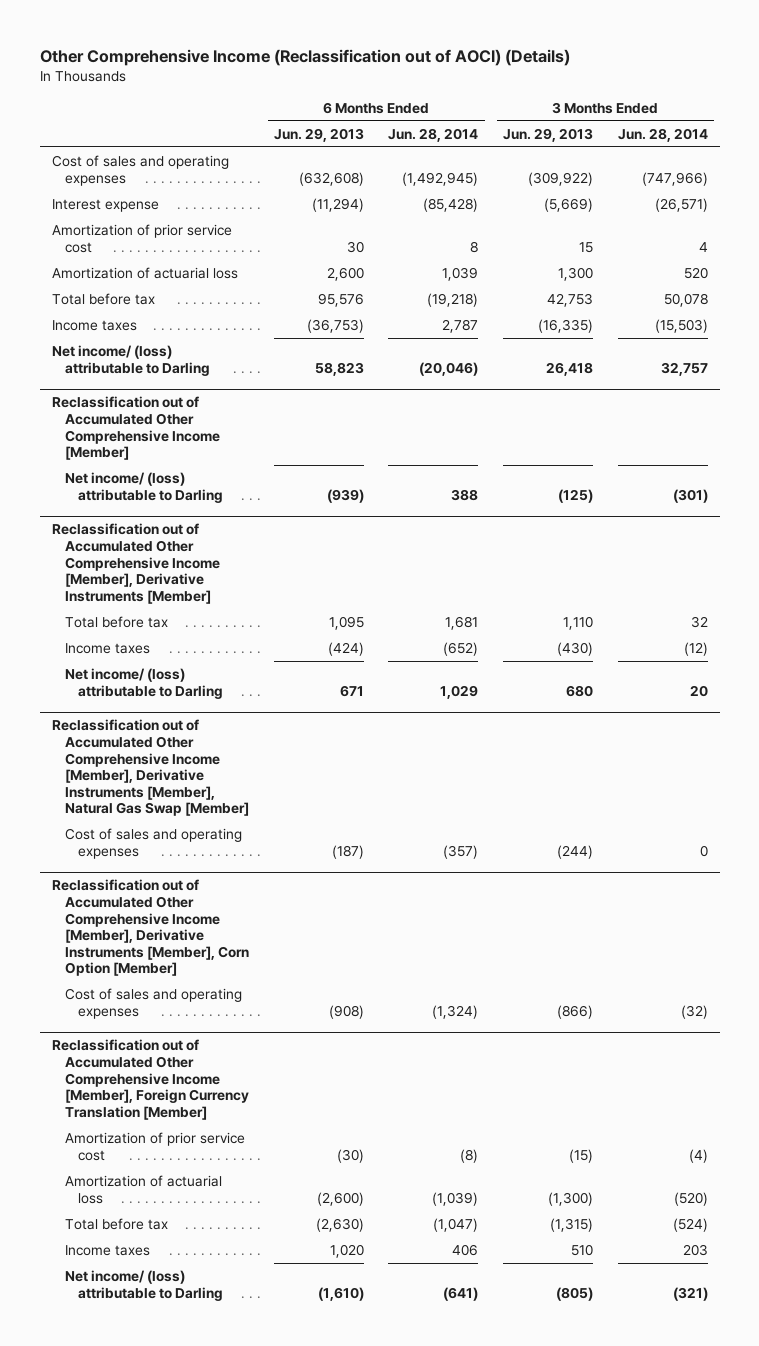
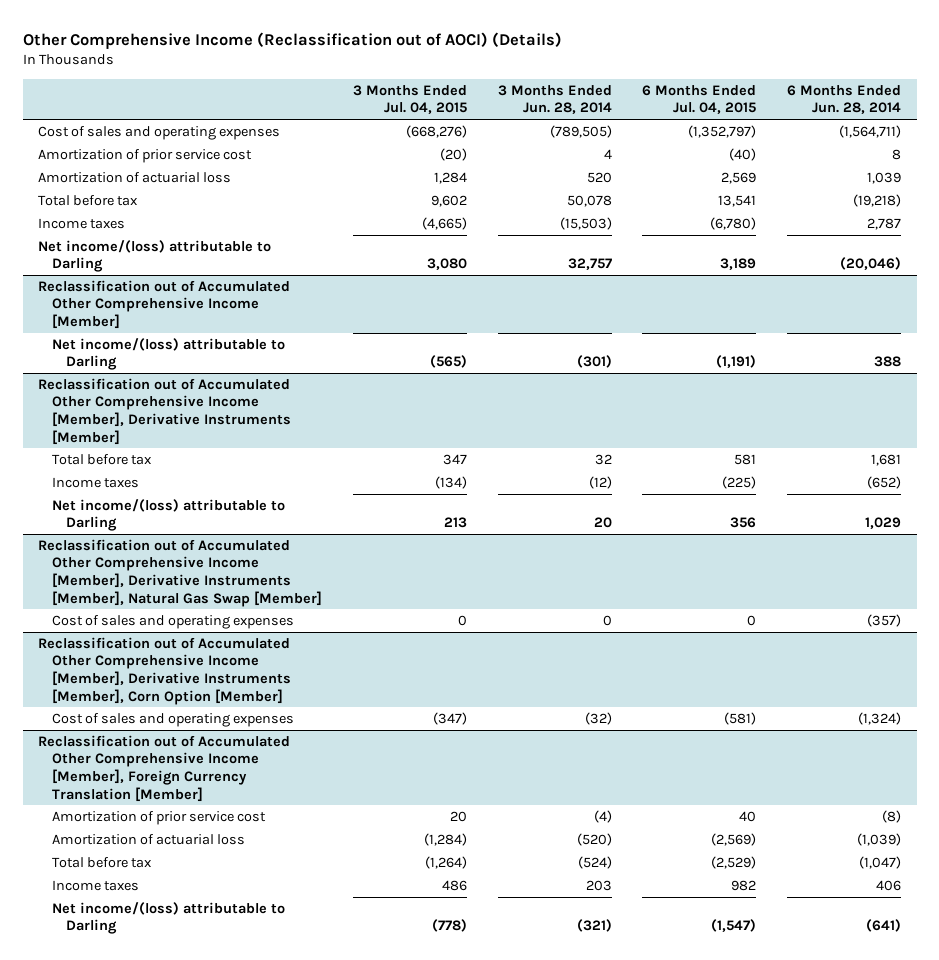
[273,127,364,142] Jun. 29, 2013 -> none
[503,127,594,142] Jun. 29, 2013 -> none
none -> [352,84,467,115] 3 Months Ended Jul. 04, 2015
none -> [642,84,757,115] 6 Months Ended Jul. 04, 2015
[51,198,159,212] Interest expense -> none
[402,171,479,186] (1,492,945) -> [839,124,902,138] (1,564,711)
[641,171,708,186] (747,966) -> [549,124,612,138] (789,505)
[51,344,211,376] Net income/ (loss) attributable to Darling -> [38,239,272,273] Net income/(loss) attributable to Darling
[65,471,224,503] Net income/ (loss) attributable to Darling -> [52,337,286,371] Net income/(loss) attributable to Darling
[65,667,224,699] Net income/ (loss) attributable to Darling -> [52,498,286,532] Net income/(loss) attributable to Darling
[65,1269,224,1301] Net income/ (loss) attributable to Darling -> [52,901,286,935] Net income/(loss) attributable to Darling

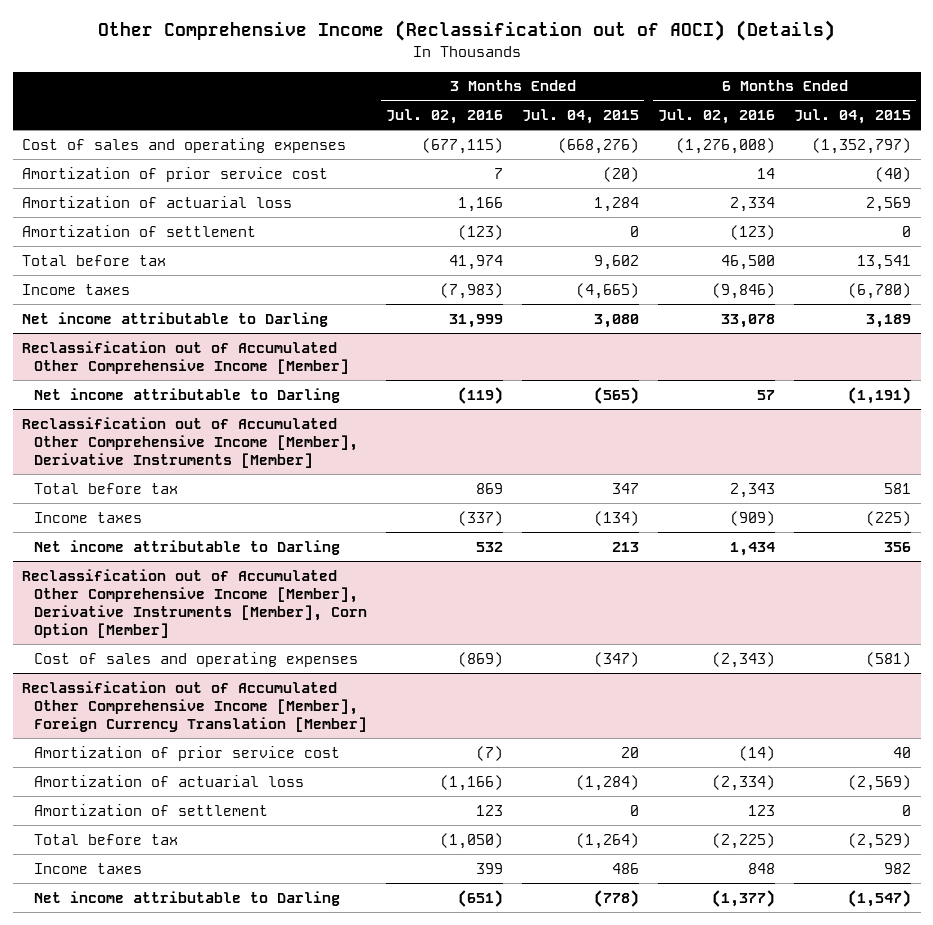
[497,84,612,115] 3 Months Ended Jun. 28, 2014 -> none
[787,84,902,115] 6 Months Ended Jun. 28, 2014 -> none
none -> [386,109,504,125] Jul. 02, 2016
none -> [658,109,776,125] Jul. 02, 2016
none -> [22,224,257,237] Amortization of settlement
[38,239,272,273] Net income/(loss) attributable to Darling -> [22,311,329,327] Net income attributable to Darling
[52,337,286,371] Net income/(loss) attributable to Darling -> [34,387,341,403] Net income attributable to Darling
[38,538,323,607] Reclassification out of Accumulated Other Comprehensive Income [Member], Derivative Instruments [Member], Natural Gas Swap [Member] -> none
[52,614,295,629] Cost of sales and operating expenses -> none
[52,498,286,532] Net income/(loss) attributable to Darling -> [34,539,341,555] Net income attributable to Darling
none -> [34,803,269,816] Amortization of settlement
[52,901,286,935] Net income/(loss) attributable to Darling -> [34,890,341,906] Net income attributable to Darling

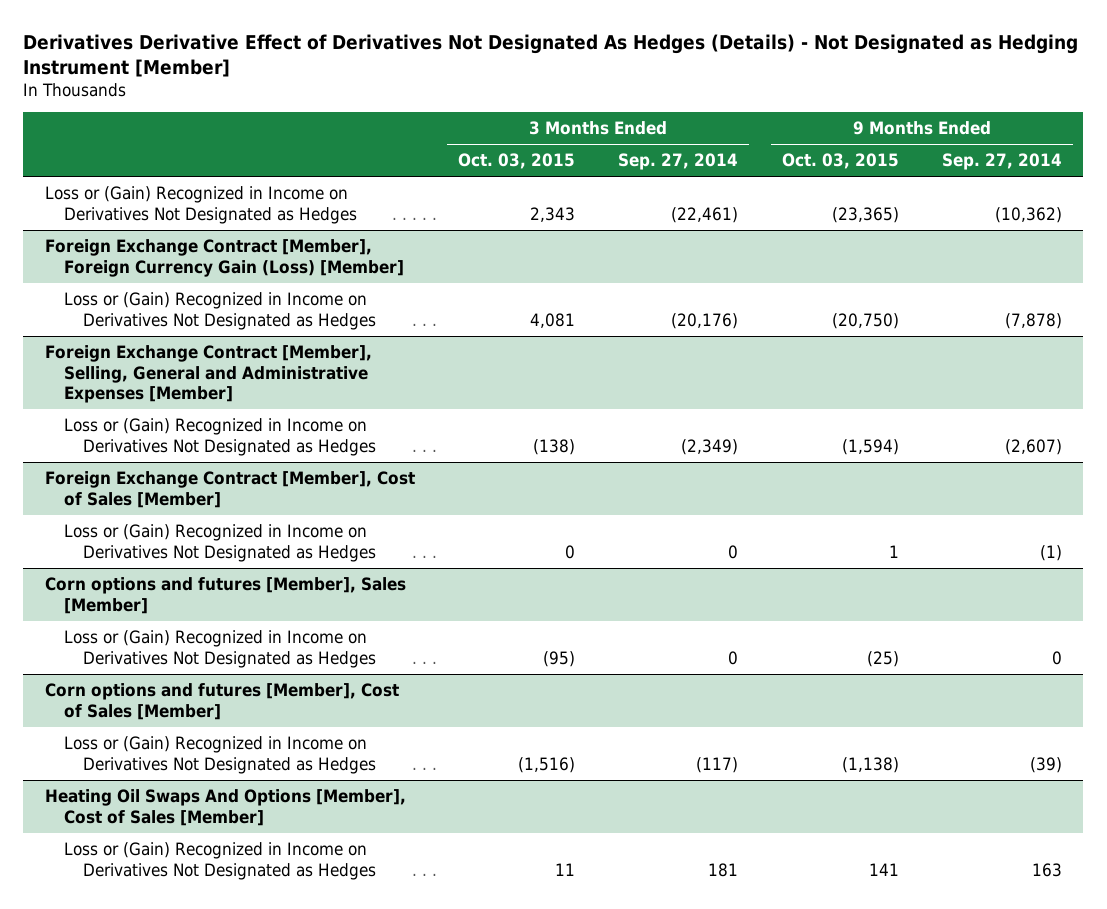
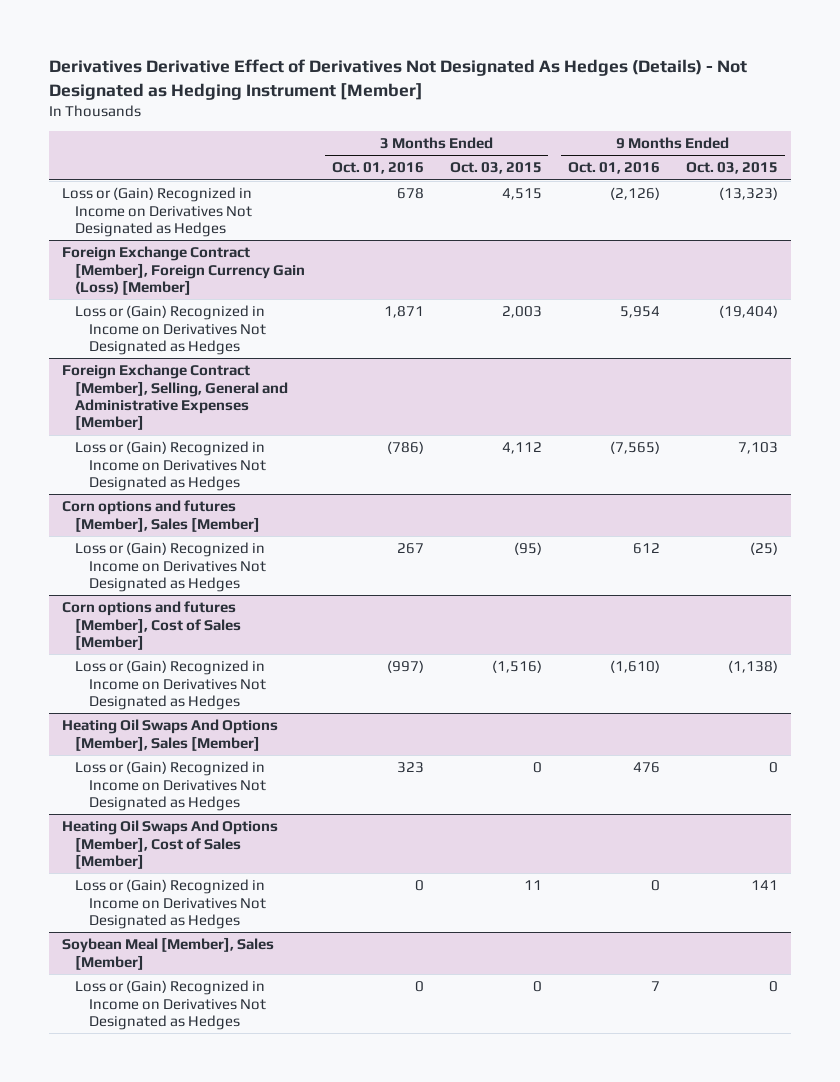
[618,153,739,171] Sep. 27, 2014 -> none
[941,153,1062,171] Sep. 27, 2014 -> none
none -> [331,162,424,175] Oct. 01, 2016
none -> [567,162,660,175] Oct. 01, 2016
[530,206,576,222] 2,343 -> [501,188,542,201] 4,515
[831,206,899,223] (23,365) -> [719,187,779,201] (13,323)
[530,312,576,328] 4,081 -> [501,306,542,319] 2,003
[831,312,899,329] (20,750) -> [719,305,779,319] (19,404)
[45,470,416,508] Foreign Exchange Contract [Member], Cost of Sales [Member] -> none
[64,523,377,562] Loss or (Gain) Recognized in Income on Derivatives Not Designated as Hedges -> none
[533,438,576,455] (138) -> [501,442,542,455] 4,112
[841,438,899,455] (1,594) -> [738,442,779,455] 7,103
none -> [61,719,278,751] Heating Oil Swaps And Options [Member], Sales [Member]
none -> [75,761,266,811] Loss or (Gain) Recognized in Income on Derivatives Not Designated as Hedges
none -> [61,937,274,970] Soybean Meal [Member], Sales [Member]
none -> [75,980,266,1030] Loss or (Gain) Recognized in Income on Derivatives Not Designated as Hedges

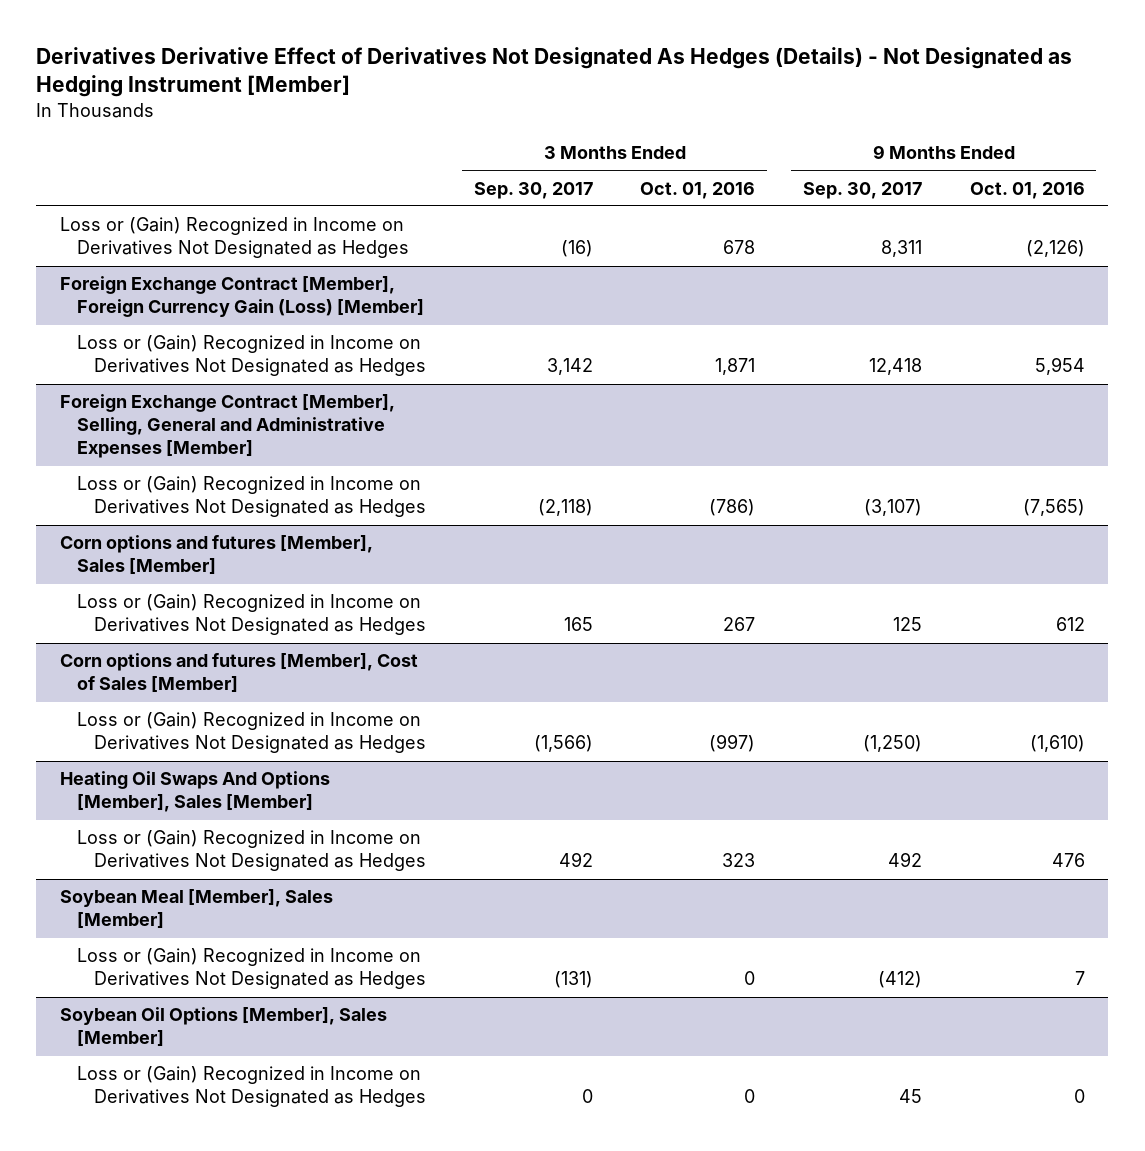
[449,162,542,175] Oct. 03, 2015 -> none
[686,162,779,175] Oct. 03, 2015 -> none
none -> [473,181,593,199] Sep. 30, 2017
none -> [803,181,923,199] Sep. 30, 2017
[61,820,278,869] Heating Oil Swaps And Options [Member], Cost of Sales [Member] -> none
[75,879,266,929] Loss or (Gain) Recognized in Income on Derivatives Not Designated as Hedges -> none
none -> [60,1007,388,1048] Soybean Oil Options [Member], Sales [Member]
none -> [77,1066,427,1108] Loss or (Gain) Recognized in Income on Derivatives Not Designated as Hedges

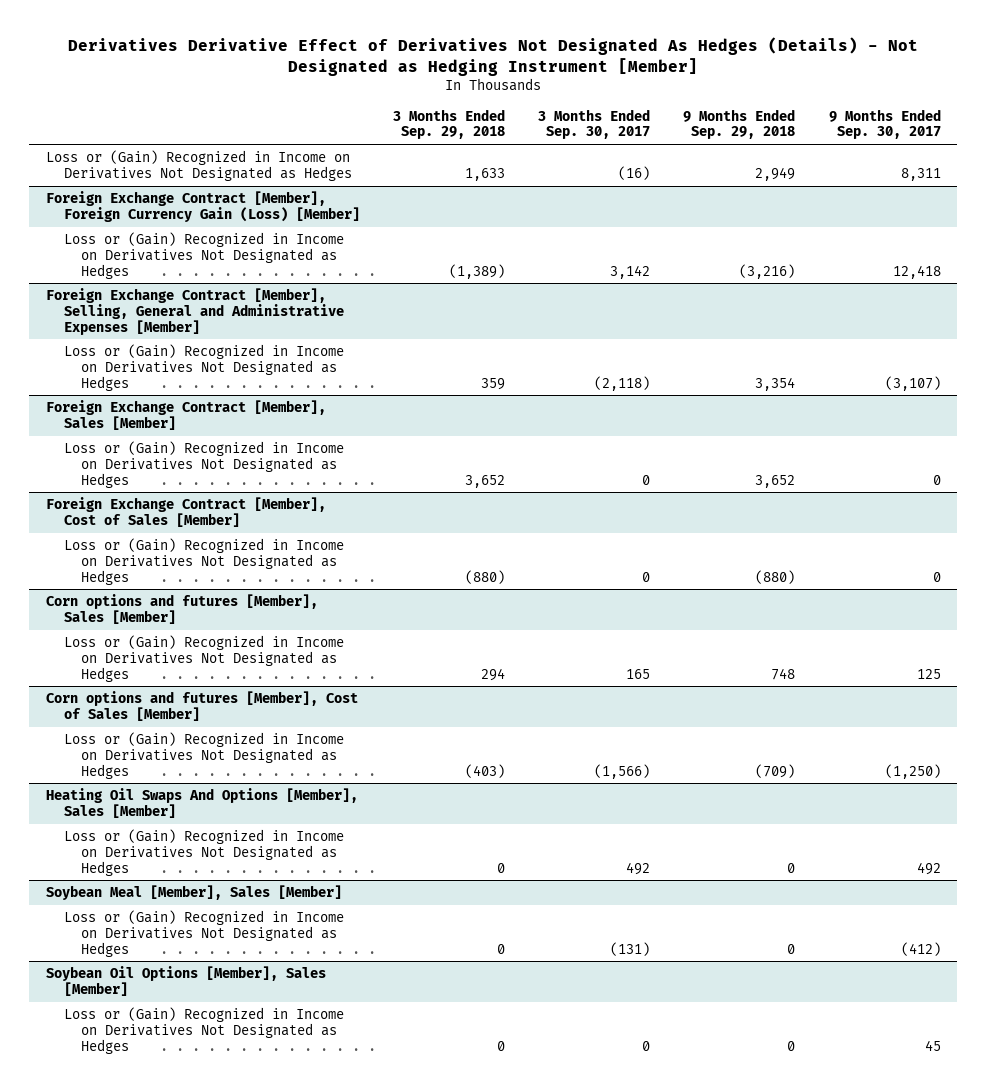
[640,181,756,199] Oct. 01, 2016 -> none
[969,181,1085,199] Oct. 01, 2016 -> none
none -> [392,108,505,140] 3 Months Ended Sep. 29, 2018
none -> [683,108,796,140] 9 Months Ended Sep. 29, 2018
none -> [46,400,327,430] Foreign Exchange Contract [Member], Sales [Member]
none -> [63,441,344,488] Loss or (Gain) Recognized in Income on Derivatives Not Designated as Hedges
none -> [46,497,327,527] Foreign Exchange Contract [Member], Cost of Sales [Member]
none -> [63,538,344,585] Loss or (Gain) Recognized in Income on Derivatives Not Designated as Hedges

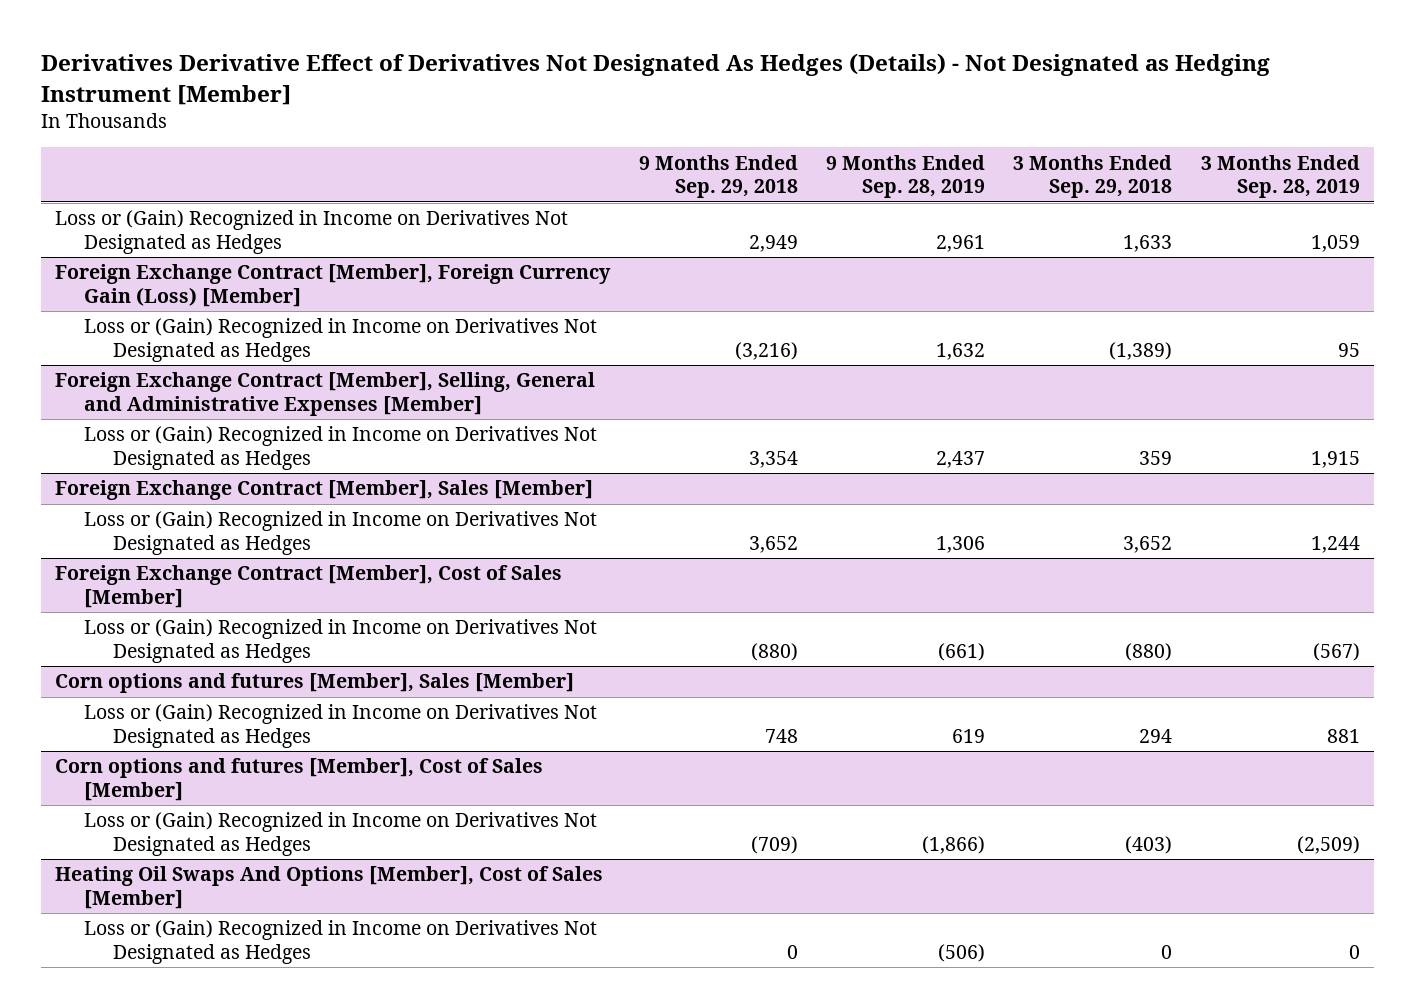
[538,108,651,140] 3 Months Ended Sep. 30, 2017 -> none
[828,108,941,140] 9 Months Ended Sep. 30, 2017 -> none
none -> [826,154,986,199] 9 Months Ended Sep. 28, 2019
none -> [1200,154,1360,199] 3 Months Ended Sep. 28, 2019
[63,829,344,876] Loss or (Gain) Recognized in Income on Derivatives Not Designated as Hedges -> none
[46,885,343,901] Soybean Meal [Member], Sales [Member] -> none
[63,910,344,957] Loss or (Gain) Recognized in Income on Derivatives Not Designated as Hedges -> none
[46,966,327,996] Soybean Oil Options [Member], Sales [Member] -> none
[46,788,359,818] Heating Oil Swaps And Options [Member], Sales [Member] -> [55,866,604,910] Heating Oil Swaps And Options [Member], Cost of Sales [Member]

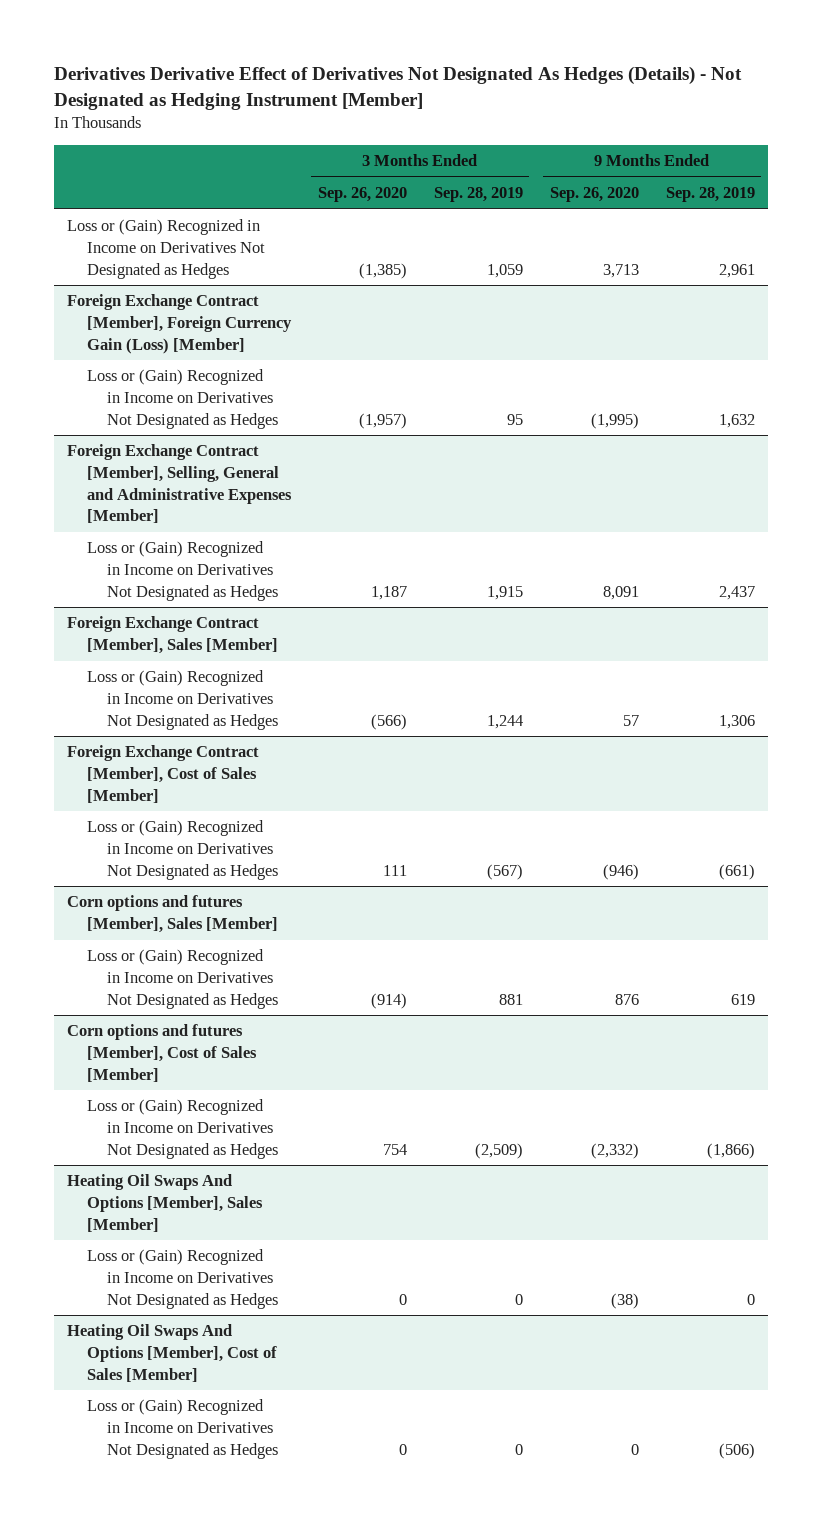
[638,154,798,199] 9 Months Ended Sep. 29, 2018 -> none
[1013,154,1173,199] 3 Months Ended Sep. 29, 2018 -> none
none -> [317,187,407,203] Sep. 26, 2020
none -> [549,187,639,203] Sep. 26, 2020
none -> [67,1174,263,1232] Heating Oil Swaps And Options [Member], Sales [Member]
none -> [86,1249,278,1309] Loss or (Gain) Recognized in Income on Derivatives Not Designated as Hedges

